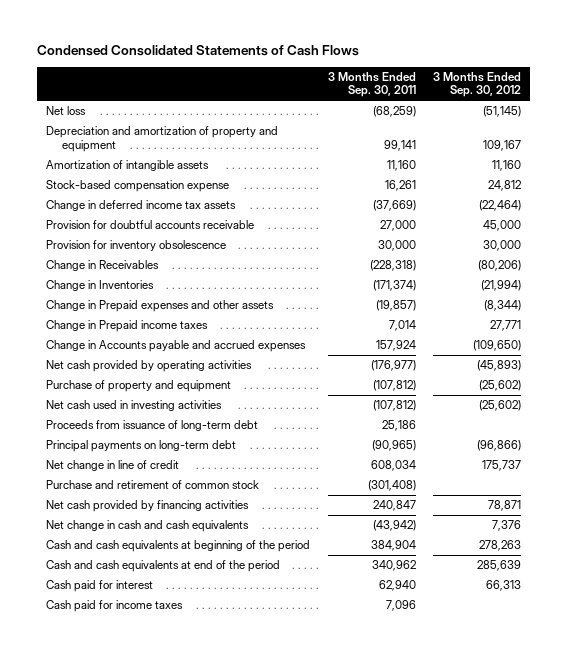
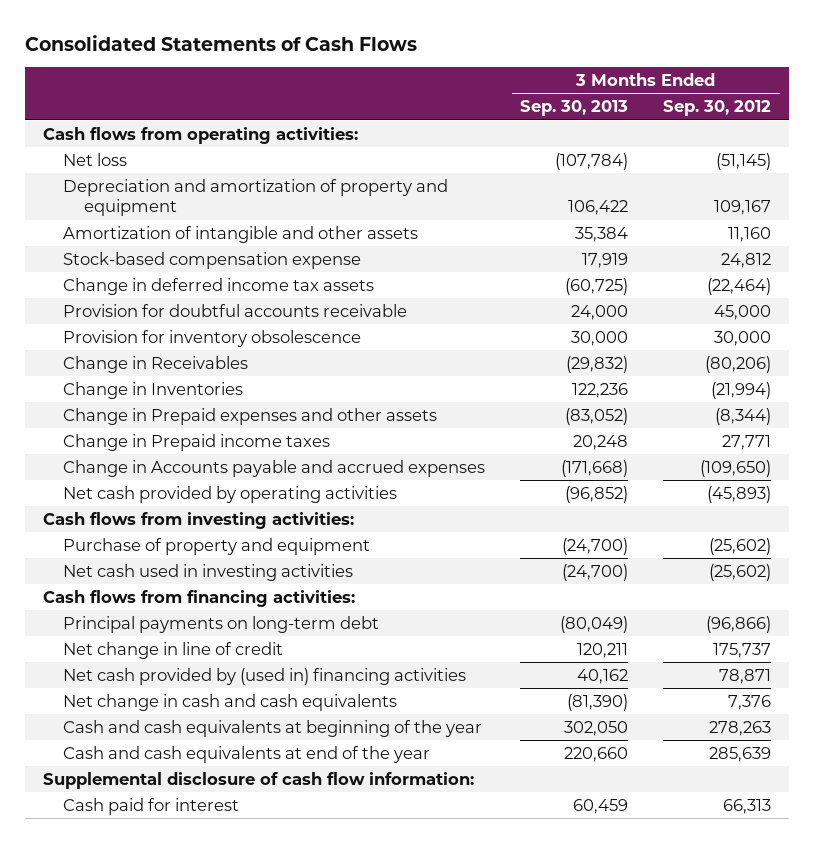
[37,45,360,57] Condensed Consolidated Statements of Cash Flows -> [25,34,418,51] Consolidated Statements of Cash Flows
[327,72,416,98] 3 Months Ended Sep. 30, 2011 -> none
none -> [520,100,629,117] Sep. 30, 2013
none -> [42,126,358,144] Cash flows from operating activities:
[46,160,210,172] Amortization of intangible assets -> [63,225,419,243] Amortization of intangible and other assets
none -> [42,511,354,529] Cash flows from investing activities:
[46,420,259,432] Proceeds from issuance of long-term debt -> none
none -> [42,589,355,607] Cash flows from financing activities:
[46,480,260,490] Purchase and retirement of common stock -> none
[46,500,250,513] Net cash provided by financing activities -> [63,667,467,685] Net cash provided by (used in) financing activities
[46,540,311,553] Cash and cash equivalents at beginning of the period -> [63,719,483,737] Cash and cash equivalents at beginning of the year
[46,560,281,573] Cash and cash equivalents at end of the period -> [63,745,431,763] Cash and cash equivalents at end of the year
none -> [42,771,474,789] Supplemental disclosure of cash flow information:
[46,600,184,613] Cash paid for income taxes -> none

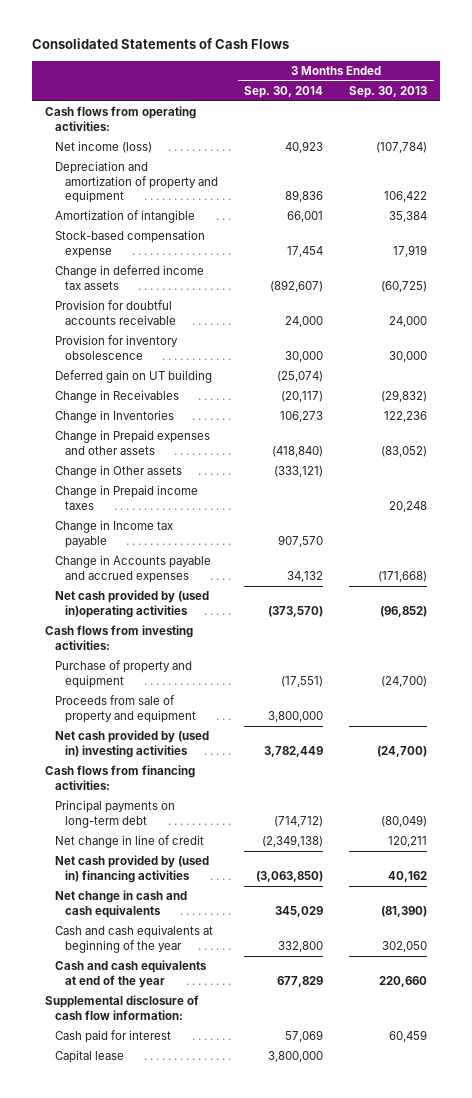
[663,100,772,117] Sep. 30, 2012 -> none
none -> [244,85,324,98] Sep. 30, 2014
[63,152,128,166] Net loss -> [54,141,152,154] Net income (loss)
[63,225,419,243] Amortization of intangible and other assets -> [54,210,195,224] Amortization of intangible
none -> [54,370,212,384] Deferred gain on UT building
none -> [54,465,182,479] Change in Other assets
none -> [54,520,173,548] Change in Income tax payable
[63,485,398,503] Net cash provided by operating activities -> [54,590,209,618] Net cash provided by (used in)operating activities
none -> [54,695,197,723] Proceeds from sale of property and equipment
[63,563,354,581] Net cash used in investing activities -> [54,730,209,758] Net cash provided by (used in) investing activities
none -> [54,1050,124,1064] Capital lease

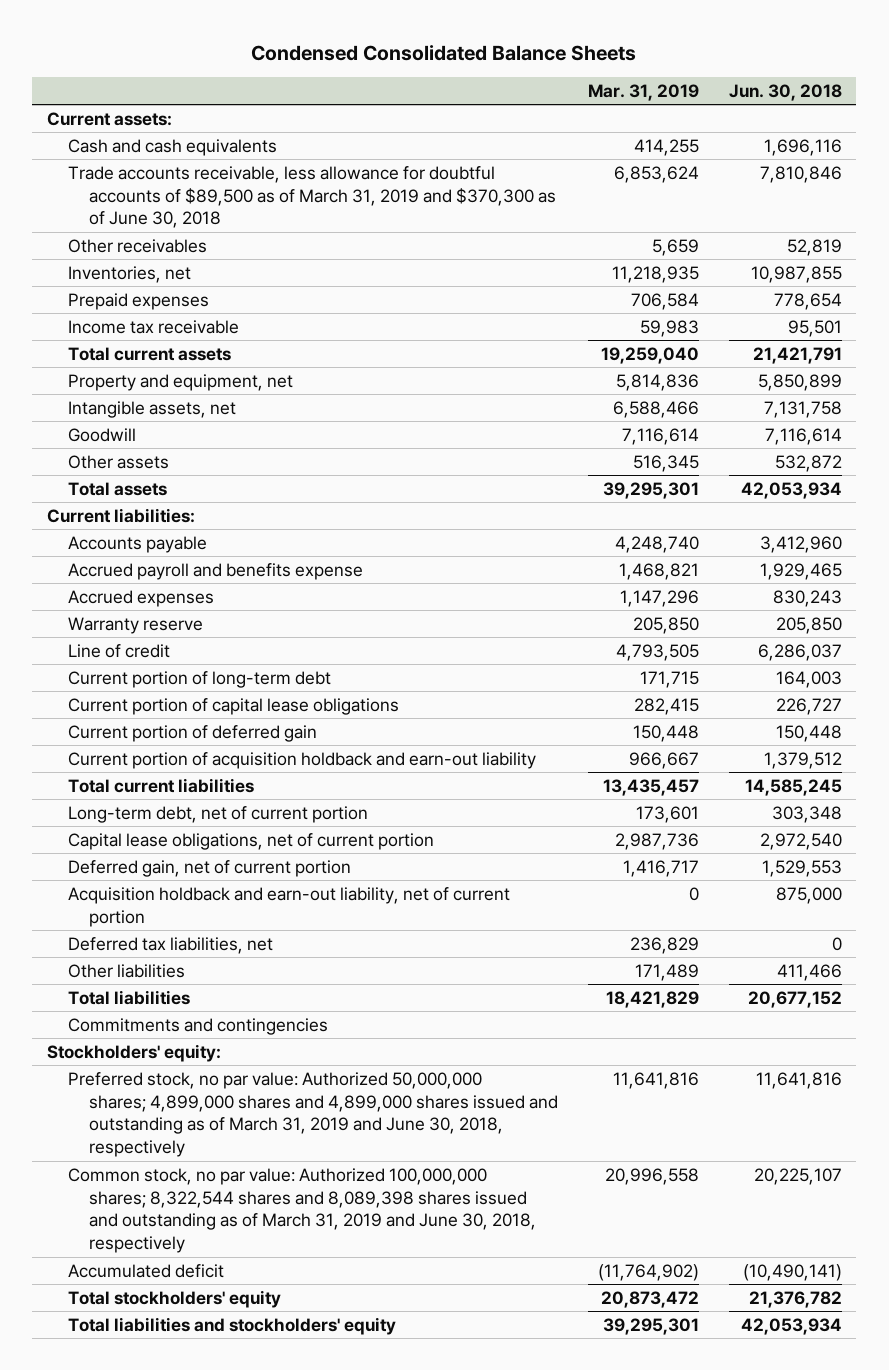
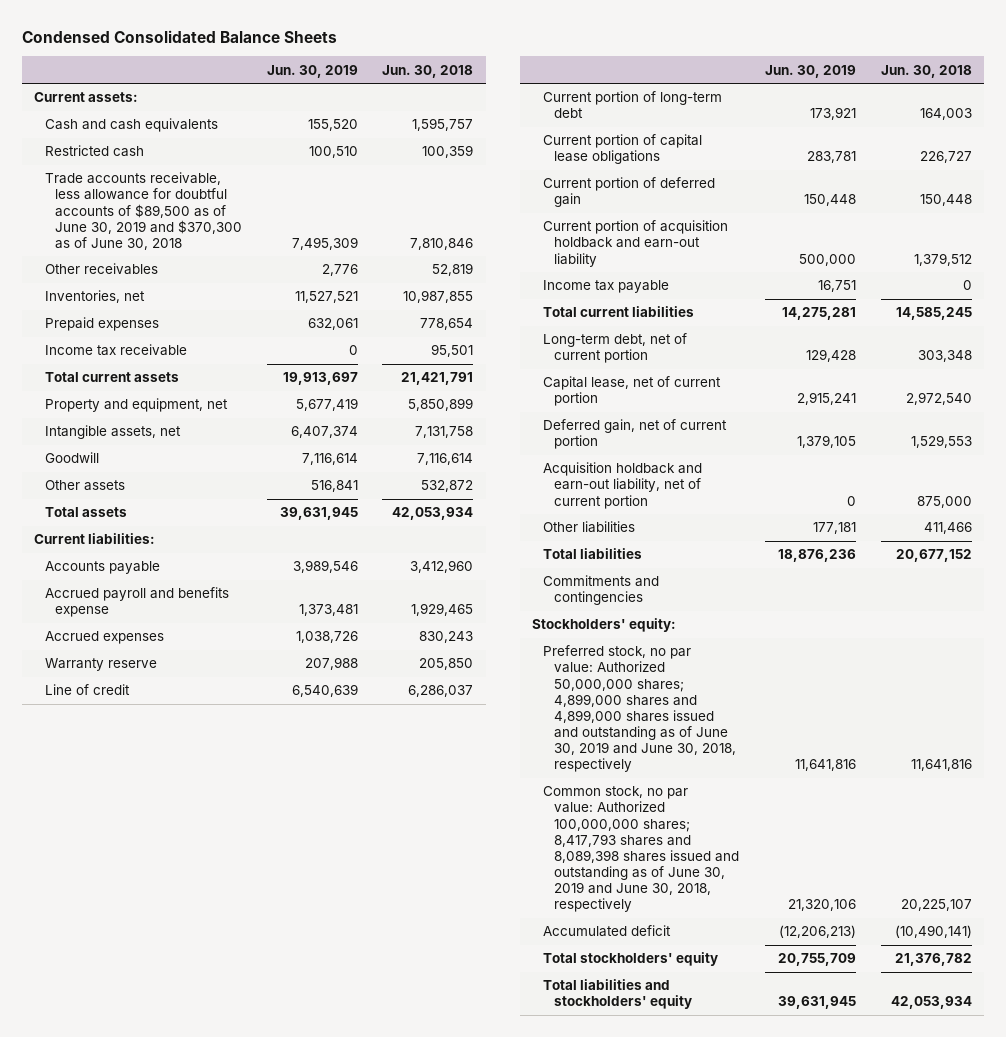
[587,83,699,101] Mar. 31, 2019 -> none
none -> [266,64,358,78] Jun. 30, 2019
[763,138,842,156] 1,696,116 -> [412,118,474,132] 1,595,757
none -> [44,145,144,158] Restricted cash
[68,165,557,229] Trade accounts receivable, less allowance for doubtful accounts of $89,500 as of March 31, 2019 and $370,300 as of June 30, 2018 -> [44,172,243,250] Trade accounts receivable, less allowance for doubtful accounts of $89,500 as of June 30, 2019 and $370,300 as of June 30, 2018
none -> [542,280,669,294] Income tax payable
[68,832,435,850] Capital lease obligations, net of current portion -> [542,376,721,407] Capital lease, net of current portion
[68,936,274,954] Deferred tax liabilities, net -> none
[68,1071,559,1158] Preferred stock, no par value: Authorized 50,000,000 shares; 4,899,000 shares and 4,899,000 shares issued and outstanding as of March 31, 2019 and June 30, 2018, respectively -> [542,645,736,773] Preferred stock, no par value: Authorized 50,000,000 shares; 4,899,000 shares and 4,899,000 shares issued and outstanding as of June 30, 2019 and June 30, 2018, respectively
[68,1167,537,1254] Common stock, no par value: Authorized 100,000,000 shares; 8,322,544 shares and 8,089,398 shares issued and outstanding as of March 31, 2019 and June 30, 2018, respectively -> [542,786,739,913] Common stock, no par value: Authorized 100,000,000 shares; 8,417,793 shares and 8,089,398 shares issued and outstanding as of June 30, 2019 and June 30, 2018, respectively

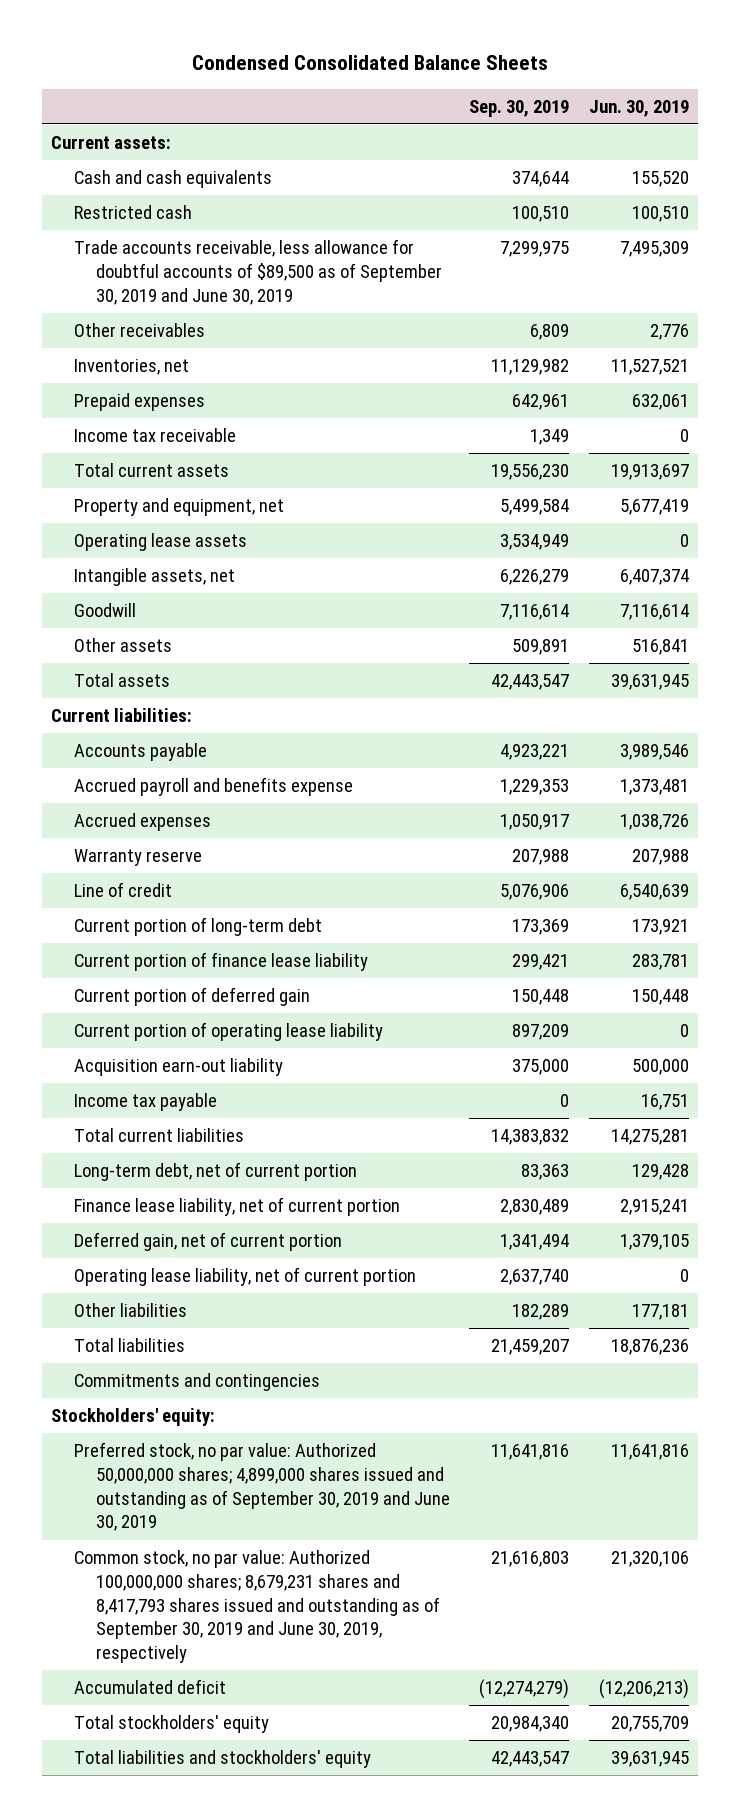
[382,64,474,78] Jun. 30, 2018 -> none
none -> [469,99,570,117] Sep. 30, 2019
[44,172,243,250] Trade accounts receivable, less allowance for doubtful accounts of $89,500 as of June 30, 2019 and $370,300 as of June 30, 2018 -> [73,239,443,305] Trade accounts receivable, less allowance for doubtful accounts of $89,500 as of September 30, 2019 and June 30, 2019
none -> [73,533,247,552] Operating lease assets
[542,134,702,165] Current portion of capital lease obligations -> [73,952,368,972] Current portion of finance lease liability
none -> [73,1022,383,1042] Current portion of operating lease liability
[542,220,728,267] Current portion of acquisition holdback and earn-out liability -> [73,1058,283,1077] Acquisition earn-out liability
[542,376,721,407] Capital lease, net of current portion -> [73,1197,400,1217] Finance lease liability, net of current portion
[542,462,702,509] Acquisition holdback and earn-out liability, net of current portion -> none
none -> [73,1267,416,1287] Operating lease liability, net of current portion
[542,645,736,773] Preferred stock, no par value: Authorized 50,000,000 shares; 4,899,000 shares and 4,899,000 shares issued and outstanding as of June 30, 2019 and June 30, 2018, respectively -> [73,1442,451,1532] Preferred stock, no par value: Authorized 50,000,000 shares; 4,899,000 shares issued and outstanding as of September 30, 2019 and June 30, 2019
[542,786,739,913] Common stock, no par value: Authorized 100,000,000 shares; 8,417,793 shares and 8,089,398 shares issued and outstanding as of June 30, 2019 and June 30, 2018, respectively -> [73,1550,441,1664] Common stock, no par value: Authorized 100,000,000 shares; 8,679,231 shares and 8,417,793 shares issued and outstanding as of September 30, 2019 and June 30, 2019, respectively

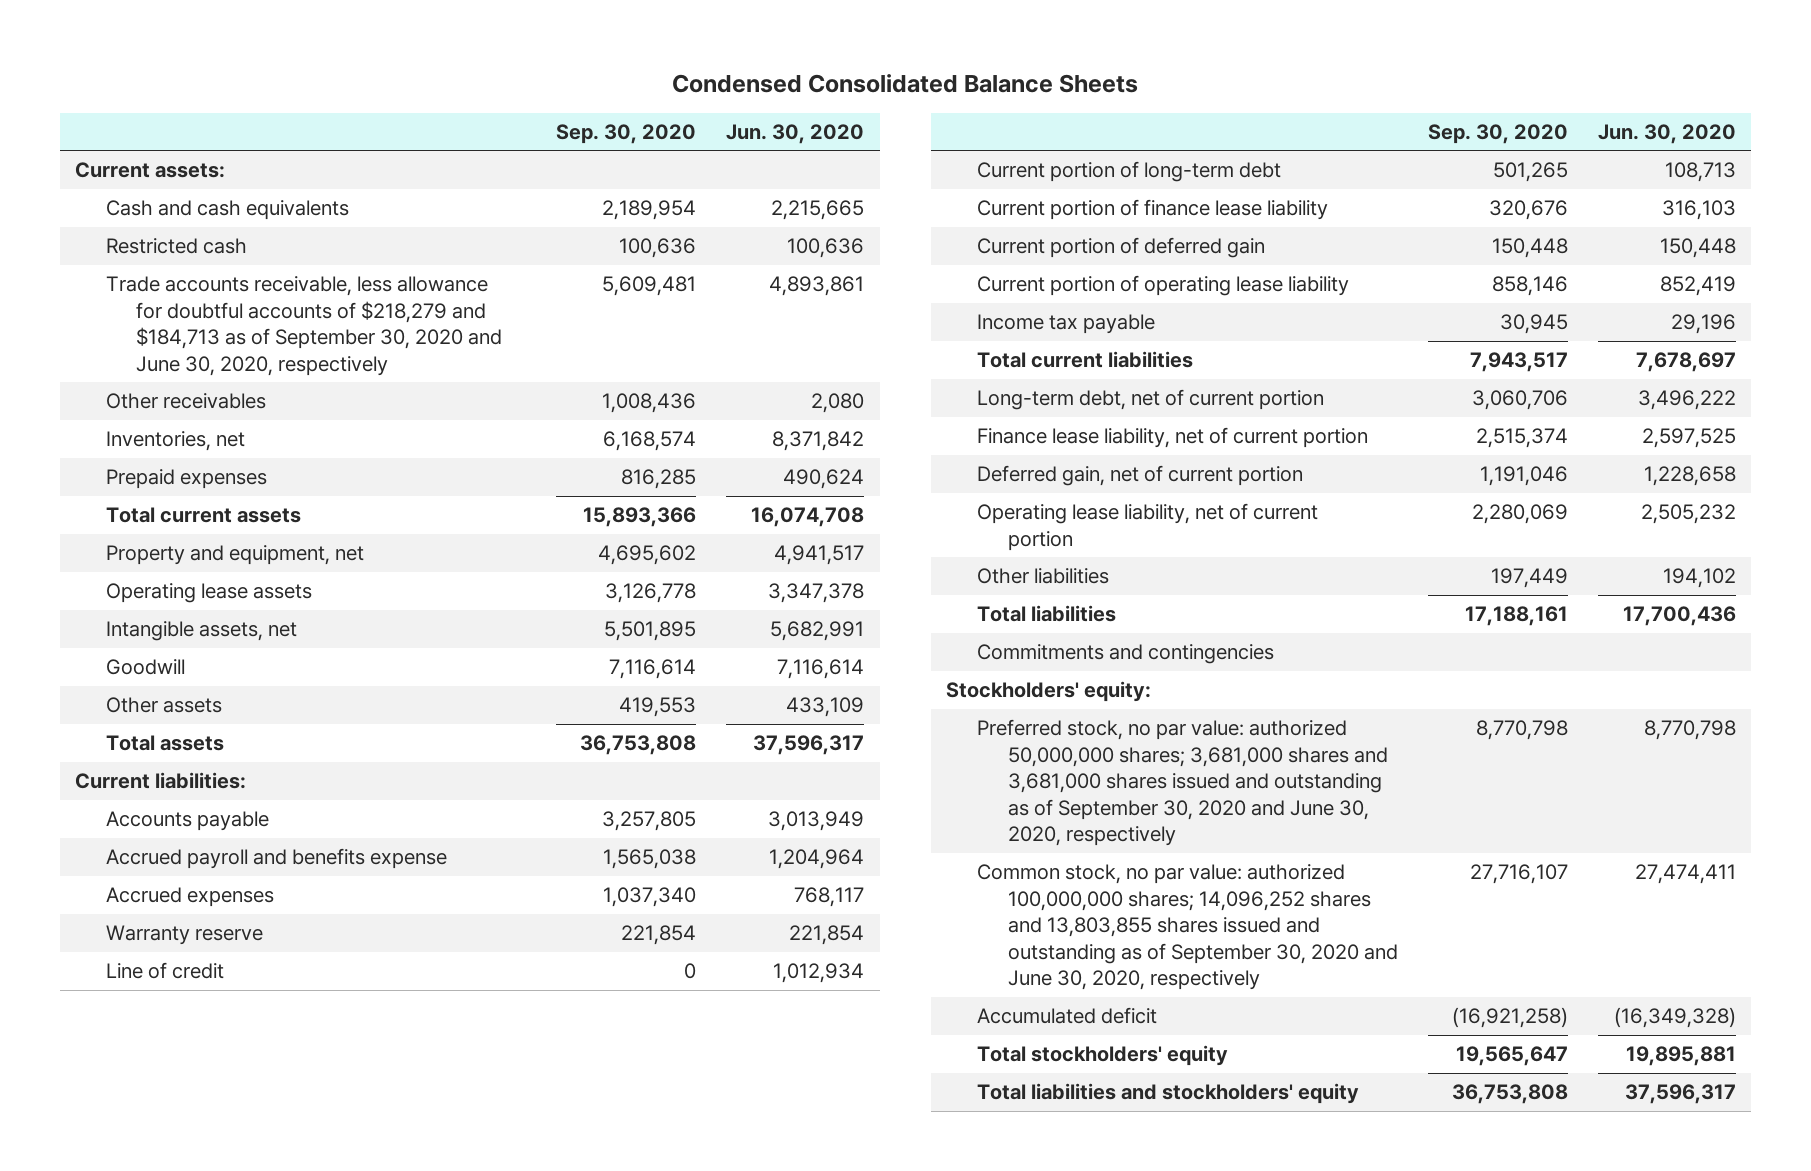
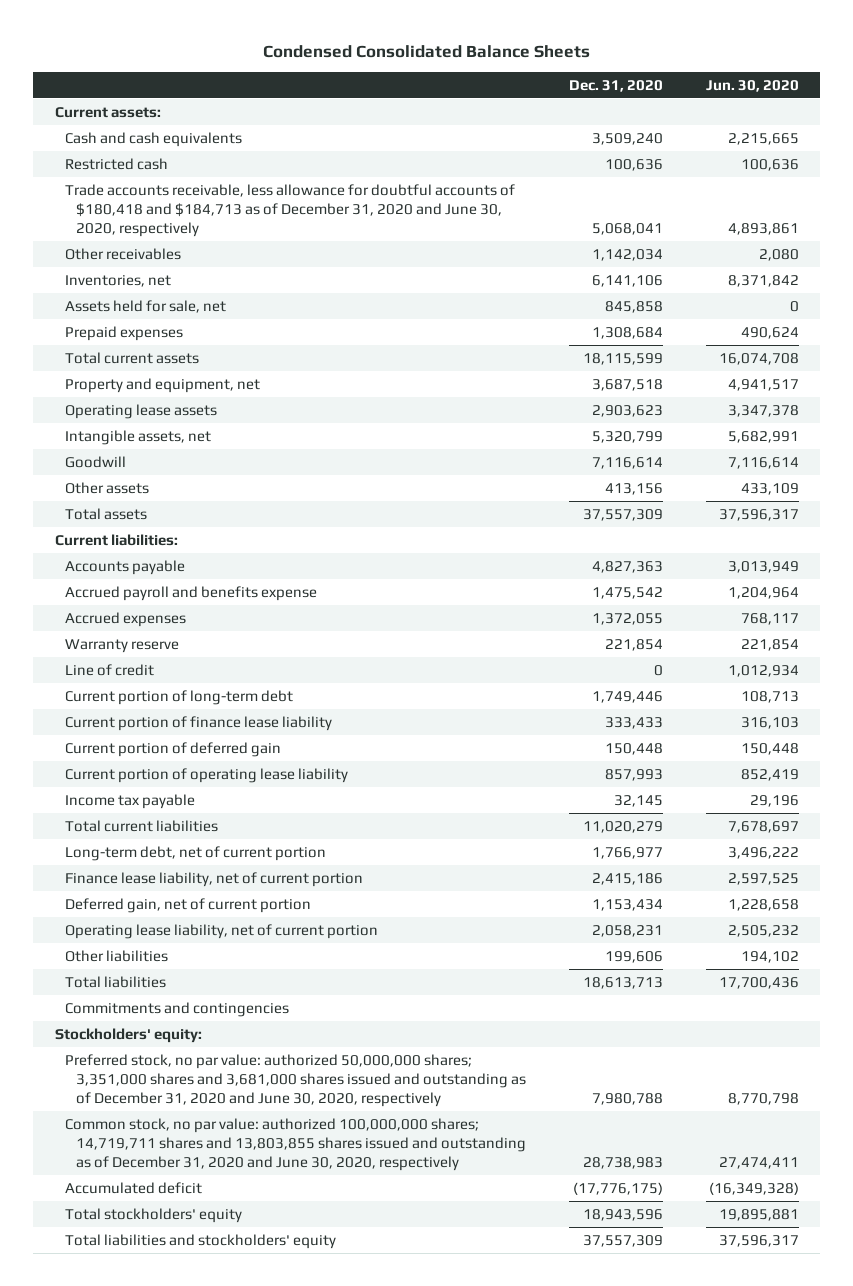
[556,123,697,144] Sep. 30, 2020 -> none
none -> [568,79,663,92] Dec. 31, 2020
[105,276,503,376] Trade accounts receivable, less allowance for doubtful accounts of $218,279 and $184,713 as of September 30, 2020 and June 30, 2020, respectively -> [65,183,516,237] Trade accounts receivable, less allowance for doubtful accounts of $180,418 and $184,713 as of December 31, 2020 and June 30, 2020, respectively
none -> [65,299,227,313] Assets held for sale, net
[977,719,1388,847] Preferred stock, no par value: authorized 50,000,000 shares; 3,681,000 shares and 3,681,000 shares issued and outstanding as of September 30, 2020 and June 30, 2020, respectively -> [65,1053,527,1107] Preferred stock, no par value: authorized 50,000,000 shares; 3,351,000 shares and 3,681,000 shares issued and outstanding as of December 31, 2020 and June 30, 2020, respectively
[977,864,1398,991] Common stock, no par value: authorized 100,000,000 shares; 14,096,252 shares and 13,803,855 shares issued and outstanding as of September 30, 2020 and June 30, 2020, respectively -> [65,1117,527,1171] Common stock, no par value: authorized 100,000,000 shares; 14,719,711 shares and 13,803,855 shares issued and outstanding as of December 31, 2020 and June 30, 2020, respectively

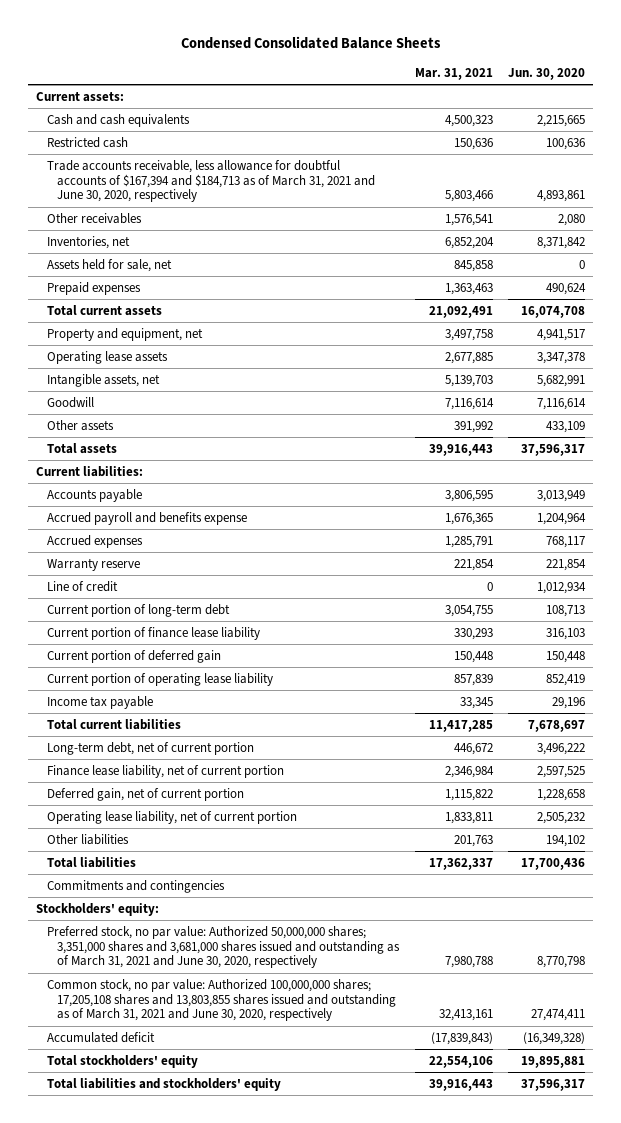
[568,79,663,92] Dec. 31, 2020 -> none
none -> [414,67,493,80] Mar. 31, 2021
[65,183,516,237] Trade accounts receivable, less allowance for doubtful accounts of $180,418 and $184,713 as of December 31, 2020 and June 30, 2020, respectively -> [46,159,376,203] Trade accounts receivable, less allowance for doubtful accounts of $167,394 and $184,713 as of March 31, 2021 and June 30, 2020, respectively
[65,1053,527,1107] Preferred stock, no par value: authorized 50,000,000 shares; 3,351,000 shares and 3,681,000 shares issued and outstanding as of December 31, 2020 and June 30, 2020, respectively -> [46,925,401,969] Preferred stock, no par value: Authorized 50,000,000 shares; 3,351,000 shares and 3,681,000 shares issued and outstanding as of March 31, 2021 and June 30, 2020, respectively
[65,1117,527,1171] Common stock, no par value: authorized 100,000,000 shares; 14,719,711 shares and 13,803,855 shares issued and outstanding as of December 31, 2020 and June 30, 2020, respectively -> [46,978,397,1022] Common stock, no par value: Authorized 100,000,000 shares; 17,205,108 shares and 13,803,855 shares issued and outstanding as of March 31, 2021 and June 30, 2020, respectively

